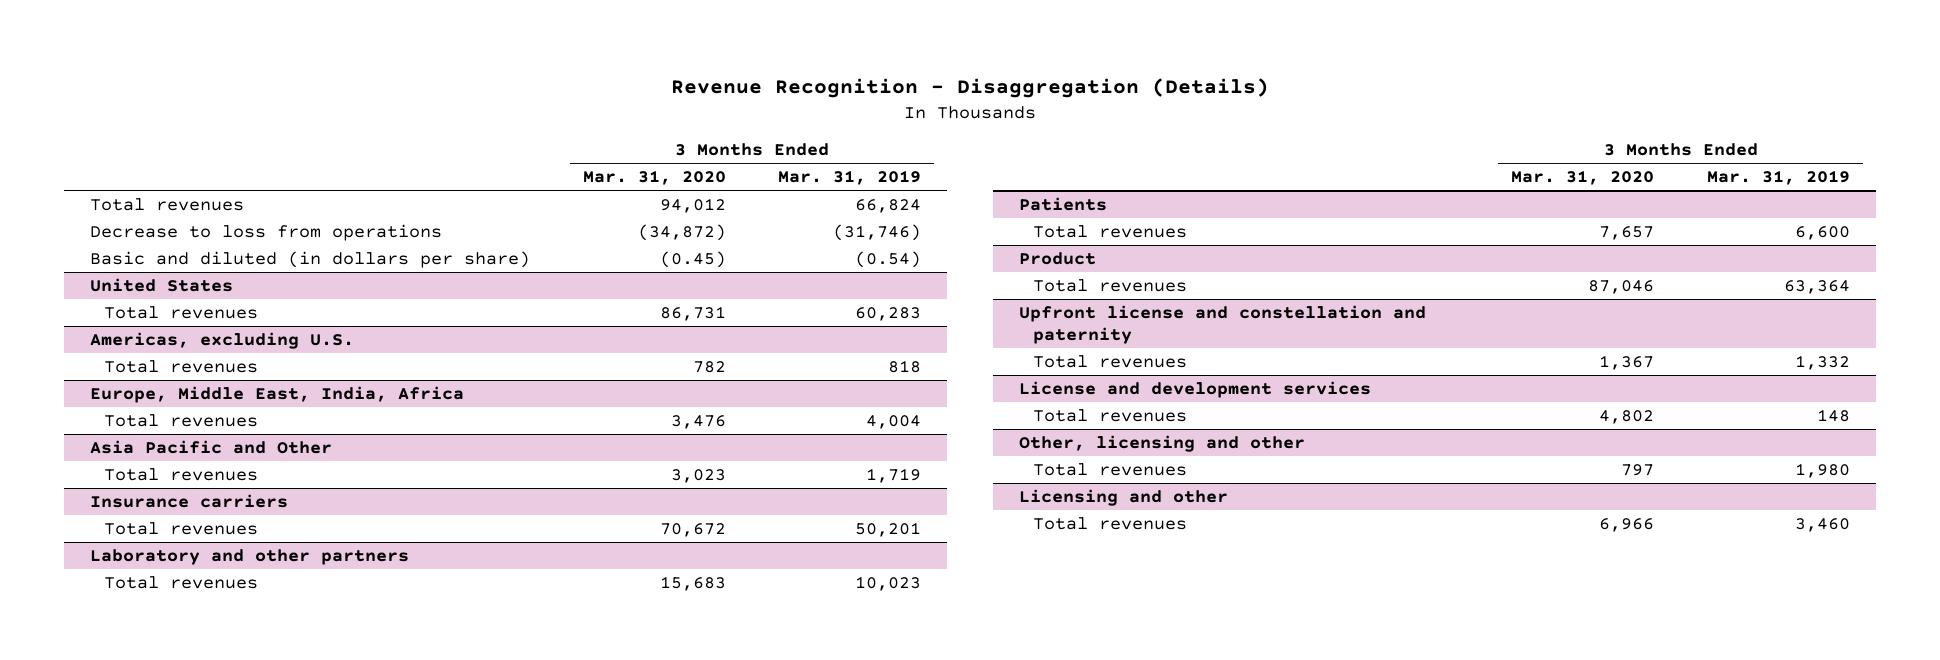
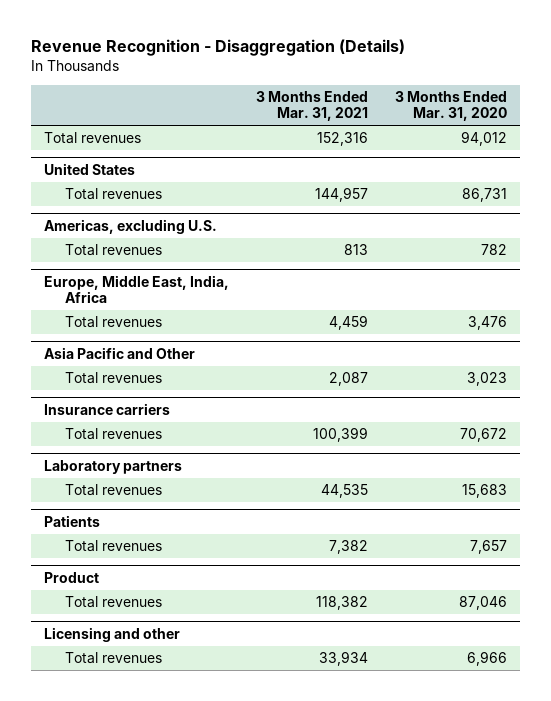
[777,170,921,186] Mar. 31, 2019 -> none
none -> [255,91,368,122] 3 Months Ended Mar. 31, 2021
[90,223,443,241] Decrease to loss from operations -> none
[90,250,531,268] Basic and diluted (in dollars per share) -> none
[90,548,410,565] Laboratory and other partners -> [44,460,183,475] Laboratory partners
[1019,304,1427,344] Upfront license and constellation and paternity -> none
[1032,354,1187,368] Total revenues -> none
[1019,380,1372,398] License and development services -> none
[1032,408,1187,422] Total revenues -> none
[1019,434,1306,452] Other, licensing and other -> none
[1032,462,1187,476] Total revenues -> none

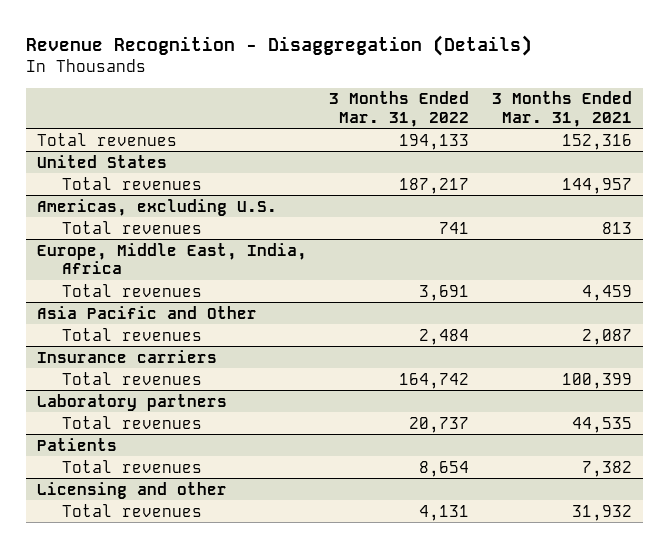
[394,91,507,122] 3 Months Ended Mar. 31, 2020 -> none
none -> [329,91,470,127] 3 Months Ended Mar. 31, 2022
[44,572,100,584] Product -> none
[64,596,162,609] Total revenues -> none
[318,651,368,667] 33,934 -> [571,504,632,521] 31,932

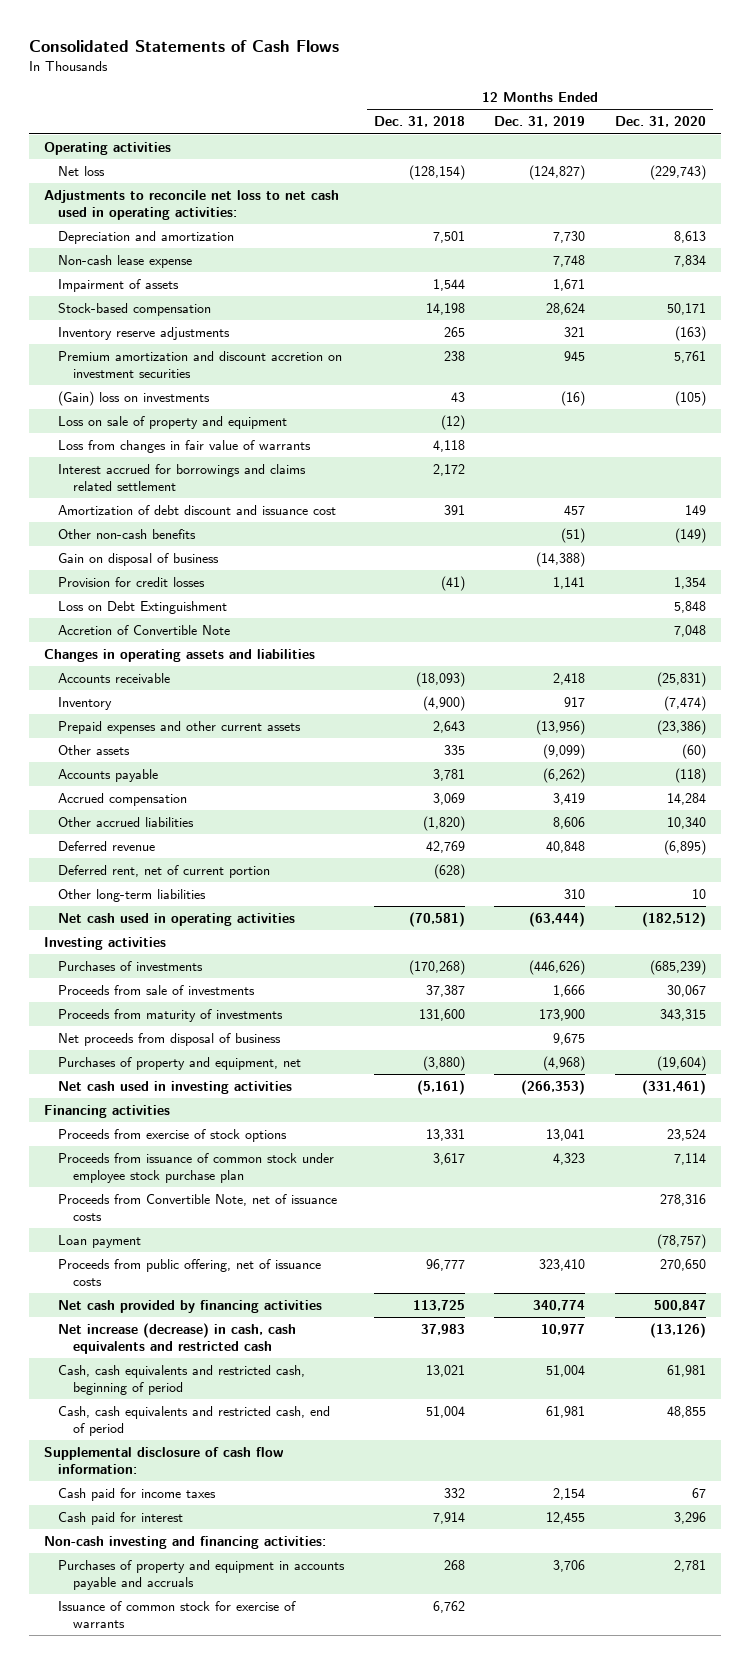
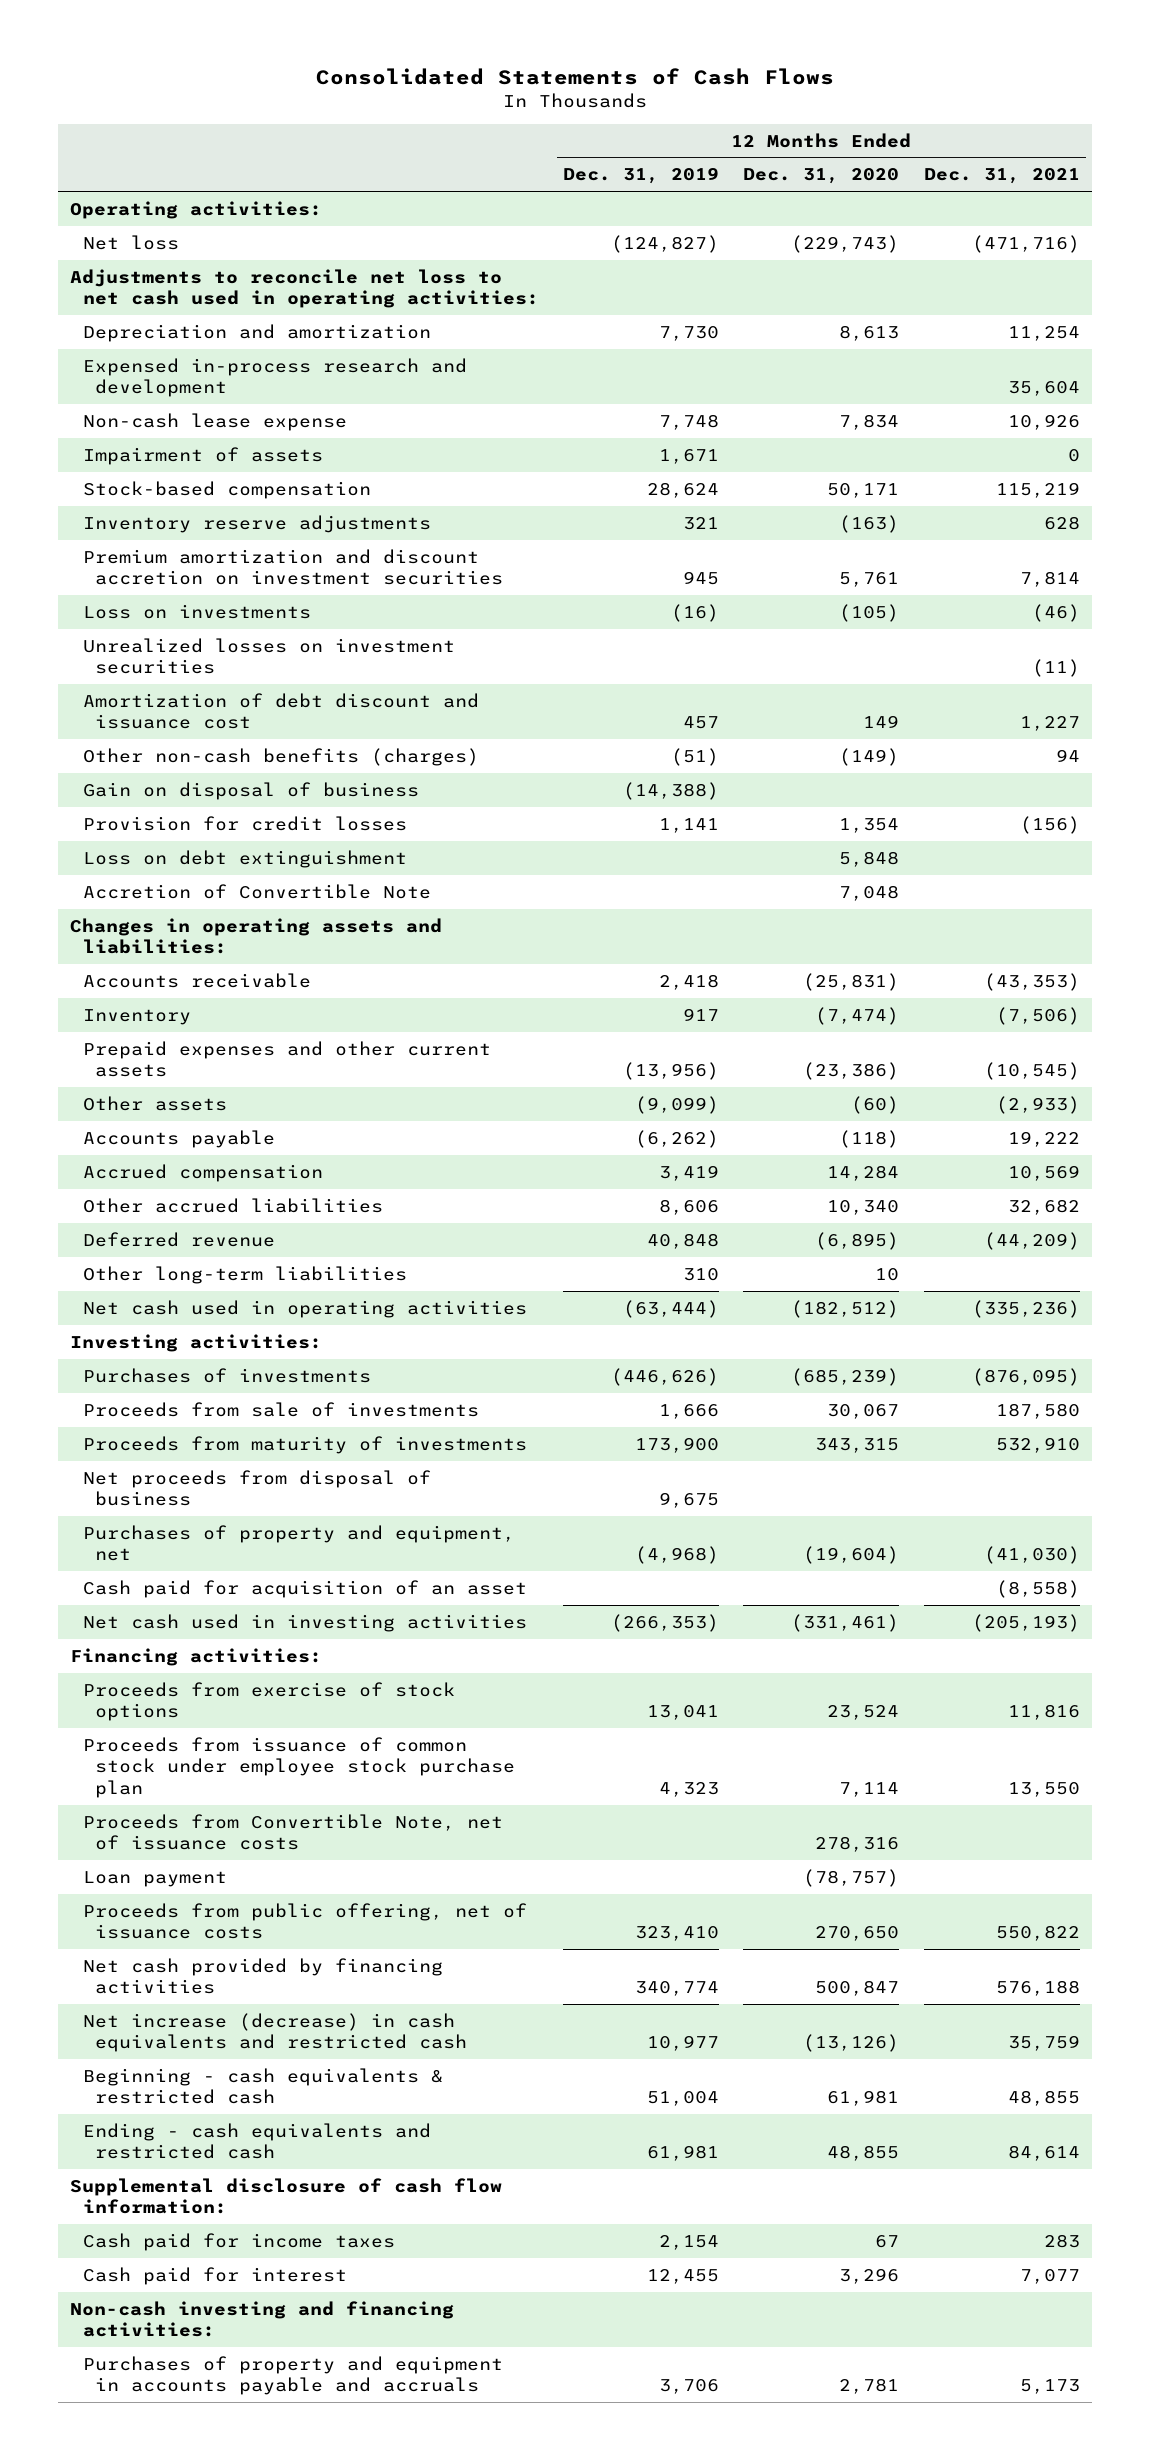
[373,116,465,128] Dec. 31, 2018 -> none
none -> [923,168,1080,185] Dec. 31, 2021
[44,142,172,156] Operating activities -> [70,200,323,219] Operating activities:
none -> [82,357,467,398] Expensed in-process research and development
[58,416,288,430] Loss on sale of property and equipment -> none
[58,440,312,454] Loss from changes in fair value of warrants -> none
[58,464,307,492] Interest accrued for borrowings and claims related settlement -> none
[58,391,211,407] (Gain) loss on investments -> [82,603,311,619] Loss on investments
none -> [82,637,455,675] Unrealized losses on investment securities
[58,529,197,540] Other non-cash benefits -> [82,747,479,766] Other non-cash benefits (charges)
[58,601,228,615] Loss on Debt Extinguishment -> [82,849,407,868] Loss on debt extinguishment
[44,649,316,663] Changes in operating assets and liabilities -> [70,917,443,955] Changes in operating assets and liabilities:
[58,865,271,879] Deferred rent, net of current portion -> none
[44,937,167,951] Investing activities -> [70,1333,323,1352] Investing activities:
none -> [82,1579,527,1598] Cash paid for acquisition of an asset
[44,1105,171,1119] Financing activities -> [70,1647,323,1666] Financing activities:
[58,1323,297,1355] Net increase (decrease) in cash, cash equivalents and restricted cash -> [82,2012,468,2053] Net increase (decrease) in cash equivalents and restricted cash
[58,1365,306,1396] Cash, cash equivalents and restricted cash, beginning of period -> [82,2067,443,2105] Beginning - cash equivalents & restricted cash
[58,1406,331,1437] Cash, cash equivalents and restricted cash, end of period -> [82,2122,431,2160] Ending - cash equivalents and restricted cash
[58,1601,297,1629] Issuance of common stock for exercise of warrants -> none

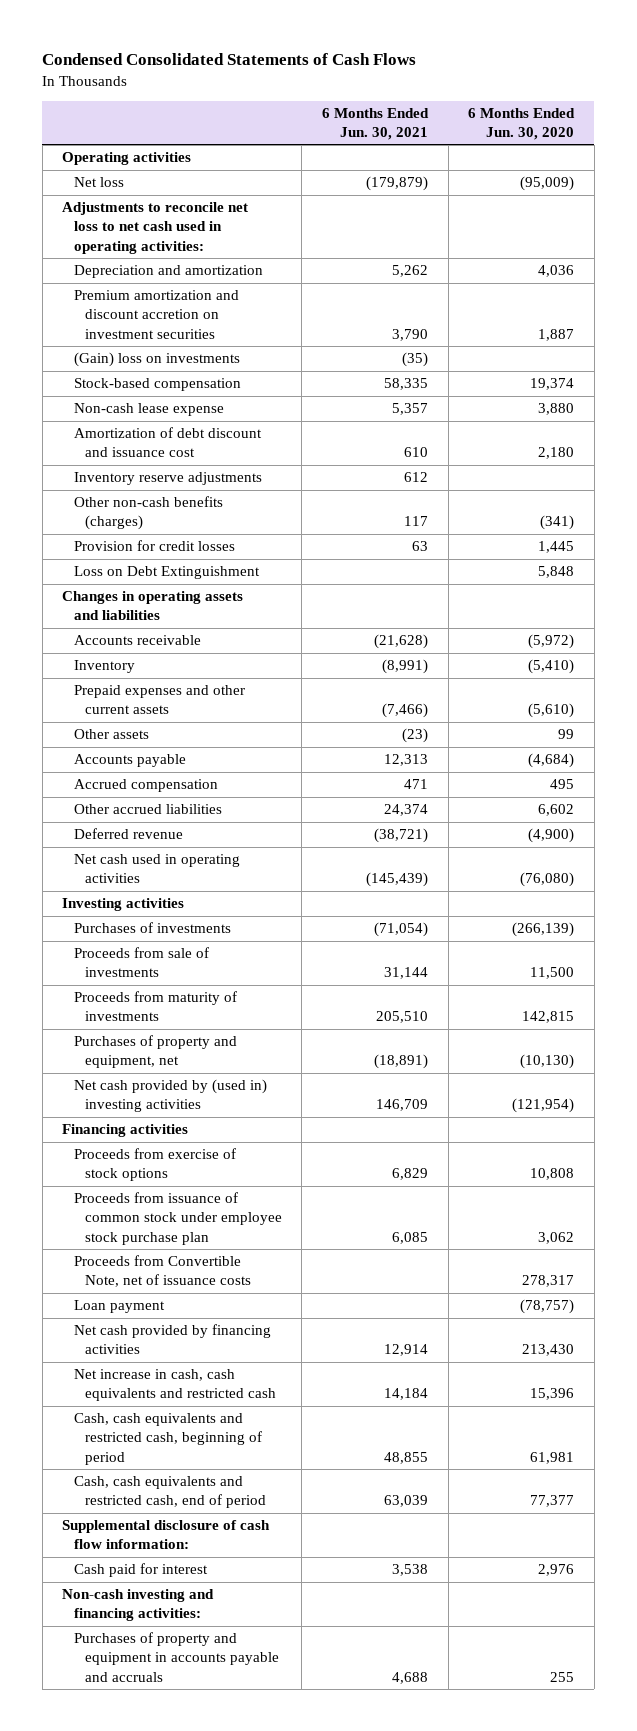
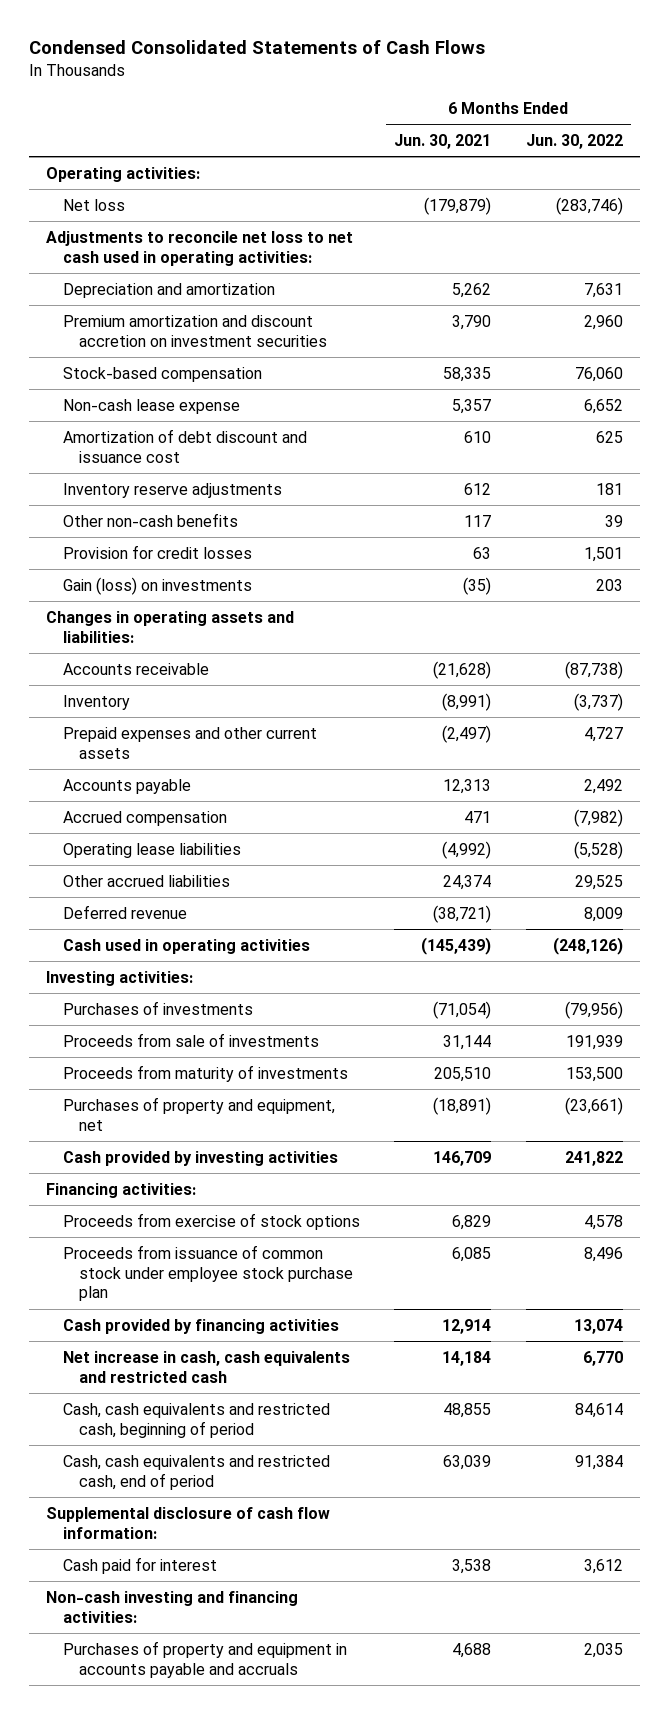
[468,107,576,140] 6 Months Ended Jun. 30, 2020 -> none
none -> [525,134,623,150] Jun. 30, 2022
[62,152,192,166] Operating activities -> [45,166,200,182] Operating activities:
[73,352,240,368] (Gain) loss on investments -> none
[73,496,223,531] Other non-cash benefits (charges) -> [62,512,238,527] Other non-cash benefits
[73,566,260,580] Loss on Debt Extinguishment -> none
none -> [62,576,252,595] Gain (loss) on investments
[62,591,244,621] Changes in operating assets and liabilities -> [45,610,294,643] Changes in operating assets and liabilities:
[73,729,149,740] Other assets -> none
[381,703,428,719] (7,466) -> [442,724,492,743] (2,497)
none -> [62,842,241,858] Operating lease liabilities
[73,854,240,884] Net cash used in operating activities -> [62,938,310,954] Cash used in operating activities
[62,898,185,912] Investing activities -> [45,970,193,986] Investing activities:
[73,1079,267,1113] Net cash provided by (used in) investing activities -> [62,1150,338,1166] Cash provided by investing activities
[62,1124,189,1138] Financing activities -> [45,1182,196,1198] Financing activities:
[73,1255,251,1288] Proceeds from Convertible Note, net of issuance costs -> none
[73,1300,165,1314] Loan payment -> none
[73,1324,271,1355] Net cash provided by financing activities -> [62,1318,339,1334] Cash provided by financing activities

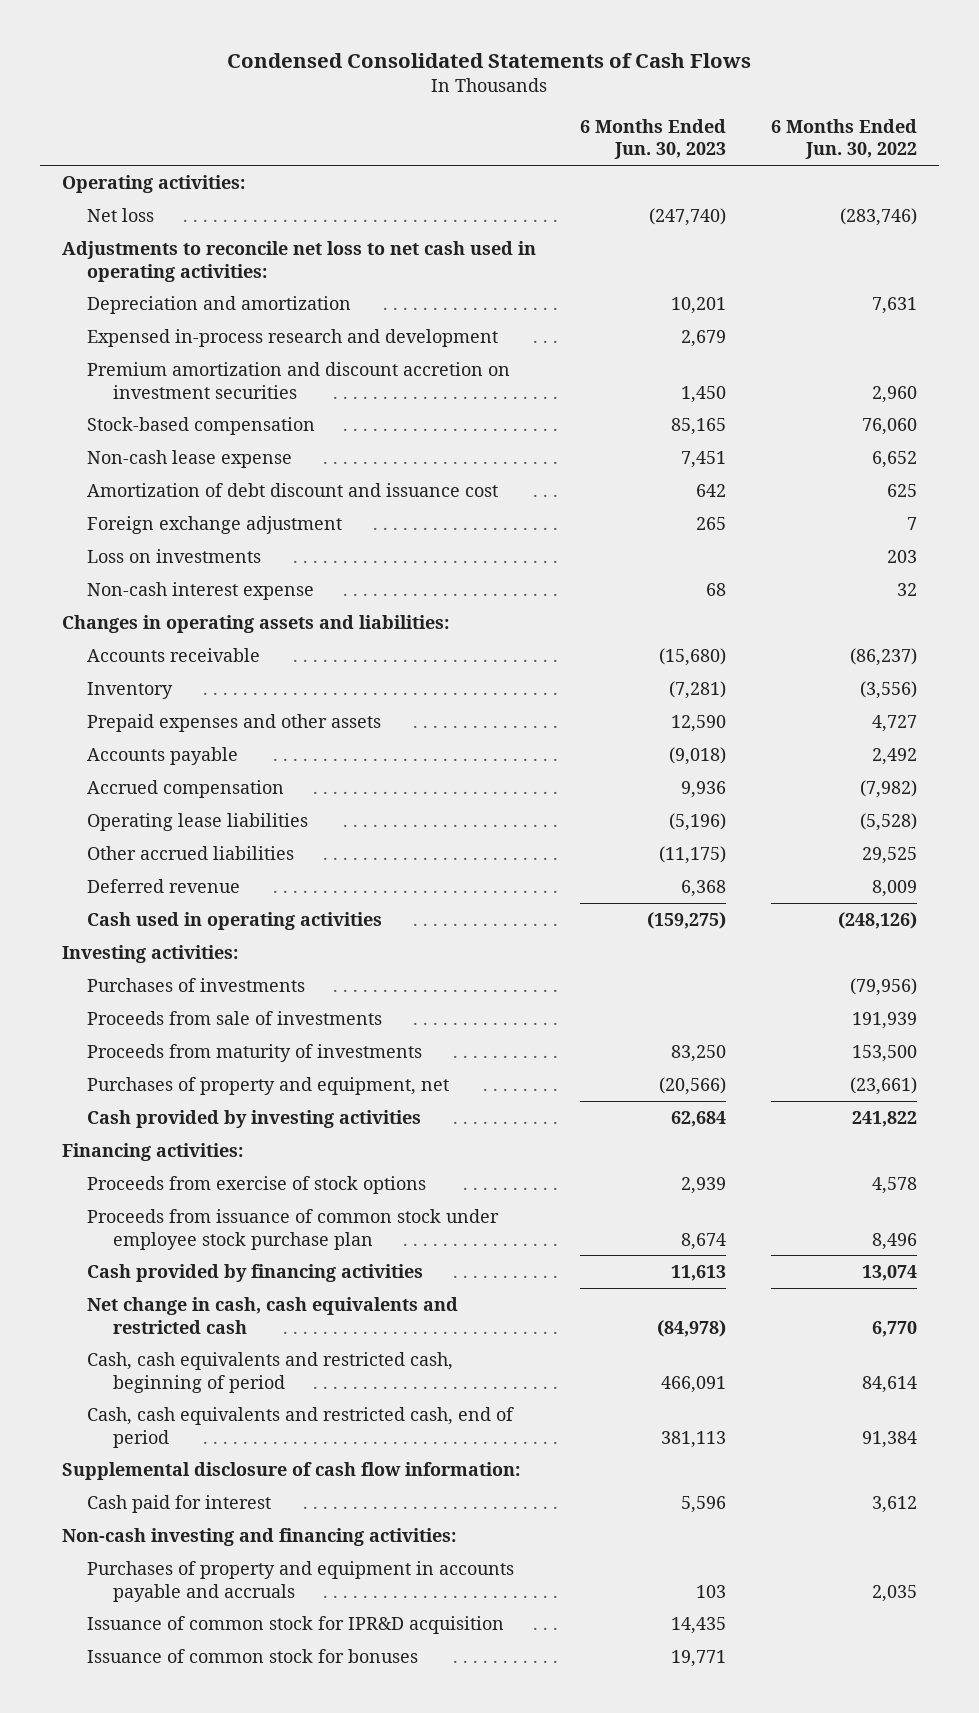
[394,134,492,150] Jun. 30, 2021 -> none
none -> [580,118,727,160] 6 Months Ended Jun. 30, 2023
none -> [87,328,499,347] Expensed in-process research and development
[62,482,282,498] Inventory reserve adjustments -> none
[62,512,238,527] Other non-cash benefits -> none
[62,544,252,559] Provision for credit losses -> none
none -> [87,515,343,534] Foreign exchange adjustment
[62,576,252,595] Gain (loss) on investments -> [87,548,262,563] Loss on investments
none -> [87,581,315,600] Non-cash interest expense
[564,660,623,679] (87,738) -> [850,647,918,666] (86,237)
[573,692,623,711] (3,737) -> [860,680,918,699] (3,556)
[62,726,317,759] Prepaid expenses and other current assets -> [87,713,382,732] Prepaid expenses and other assets
[62,1350,350,1383] Net increase in cash, cash equivalents and restricted cash -> [87,1296,459,1334] Net change in cash, cash equivalents and restricted cash
none -> [87,1615,505,1634] Issuance of common stock for IPR&D acquisition
none -> [87,1648,419,1663] Issuance of common stock for bonuses

